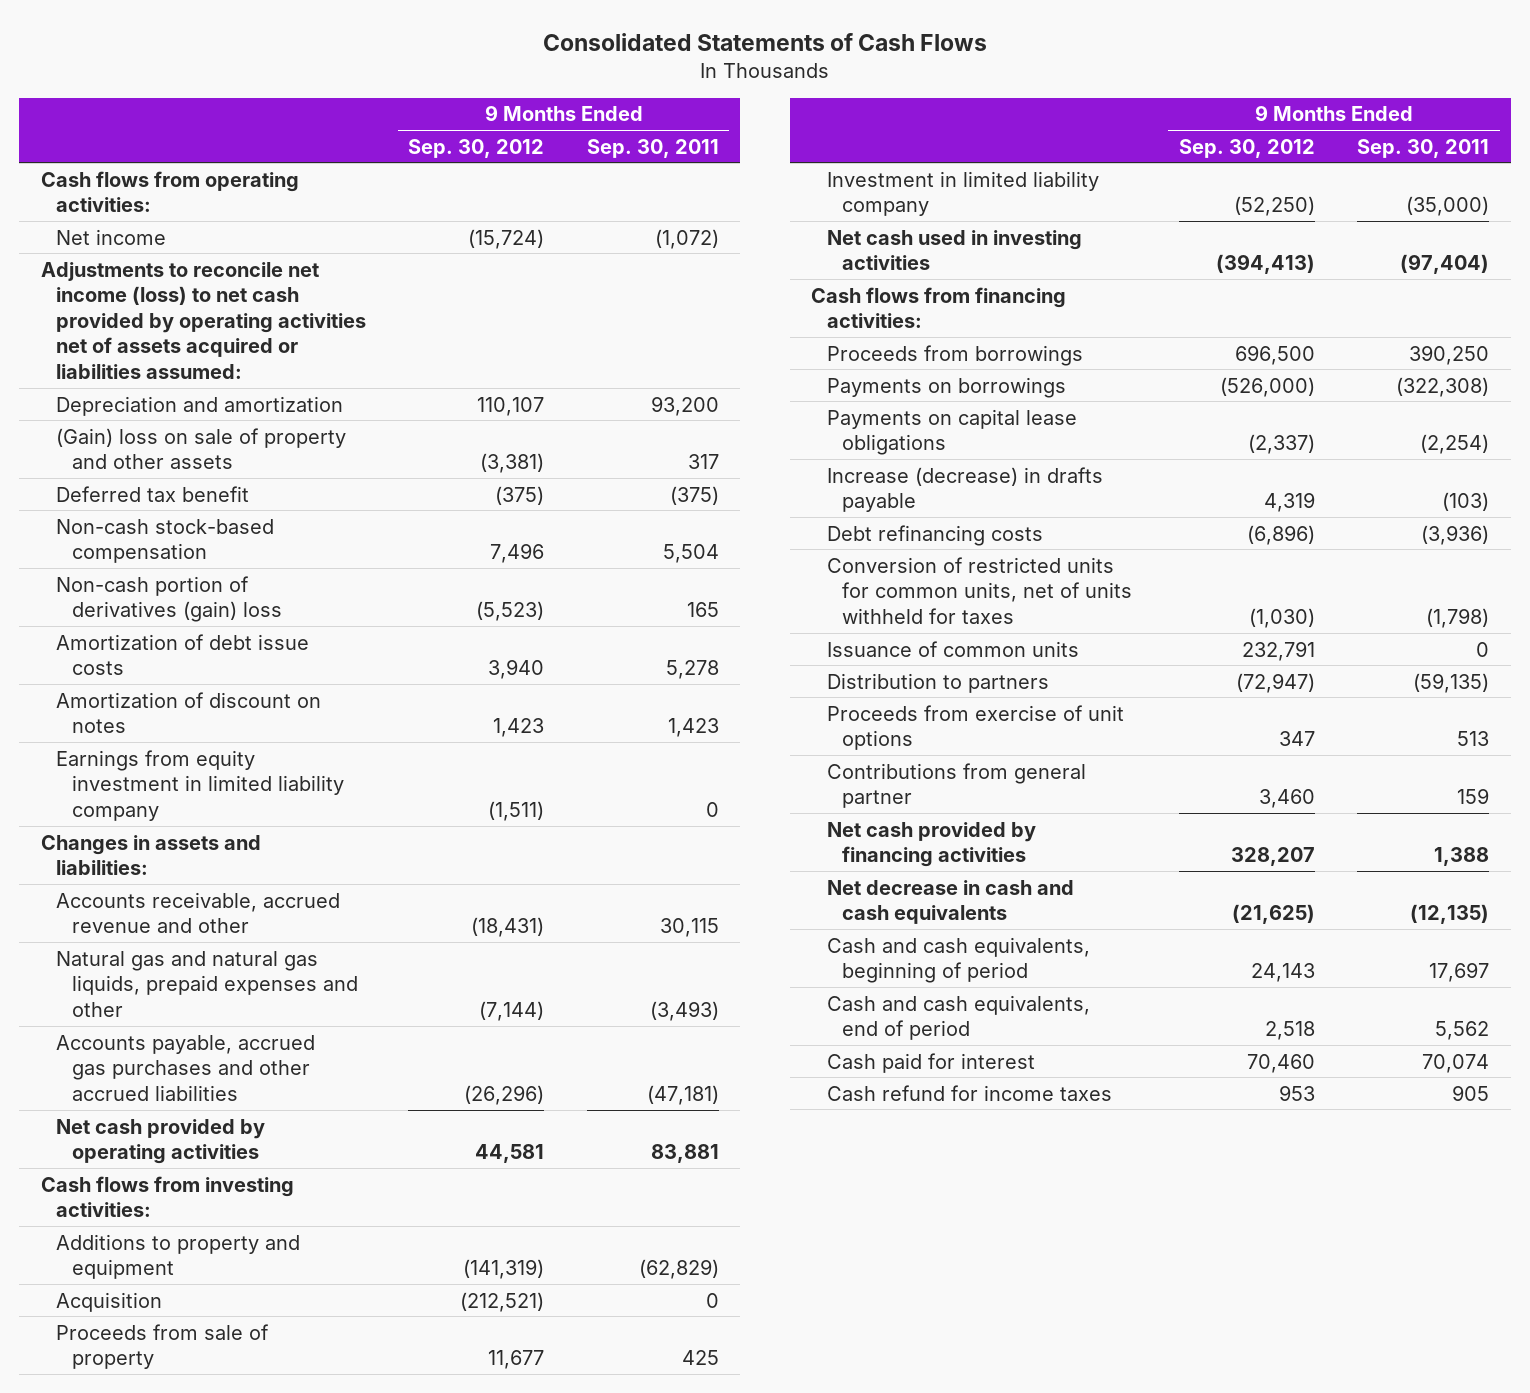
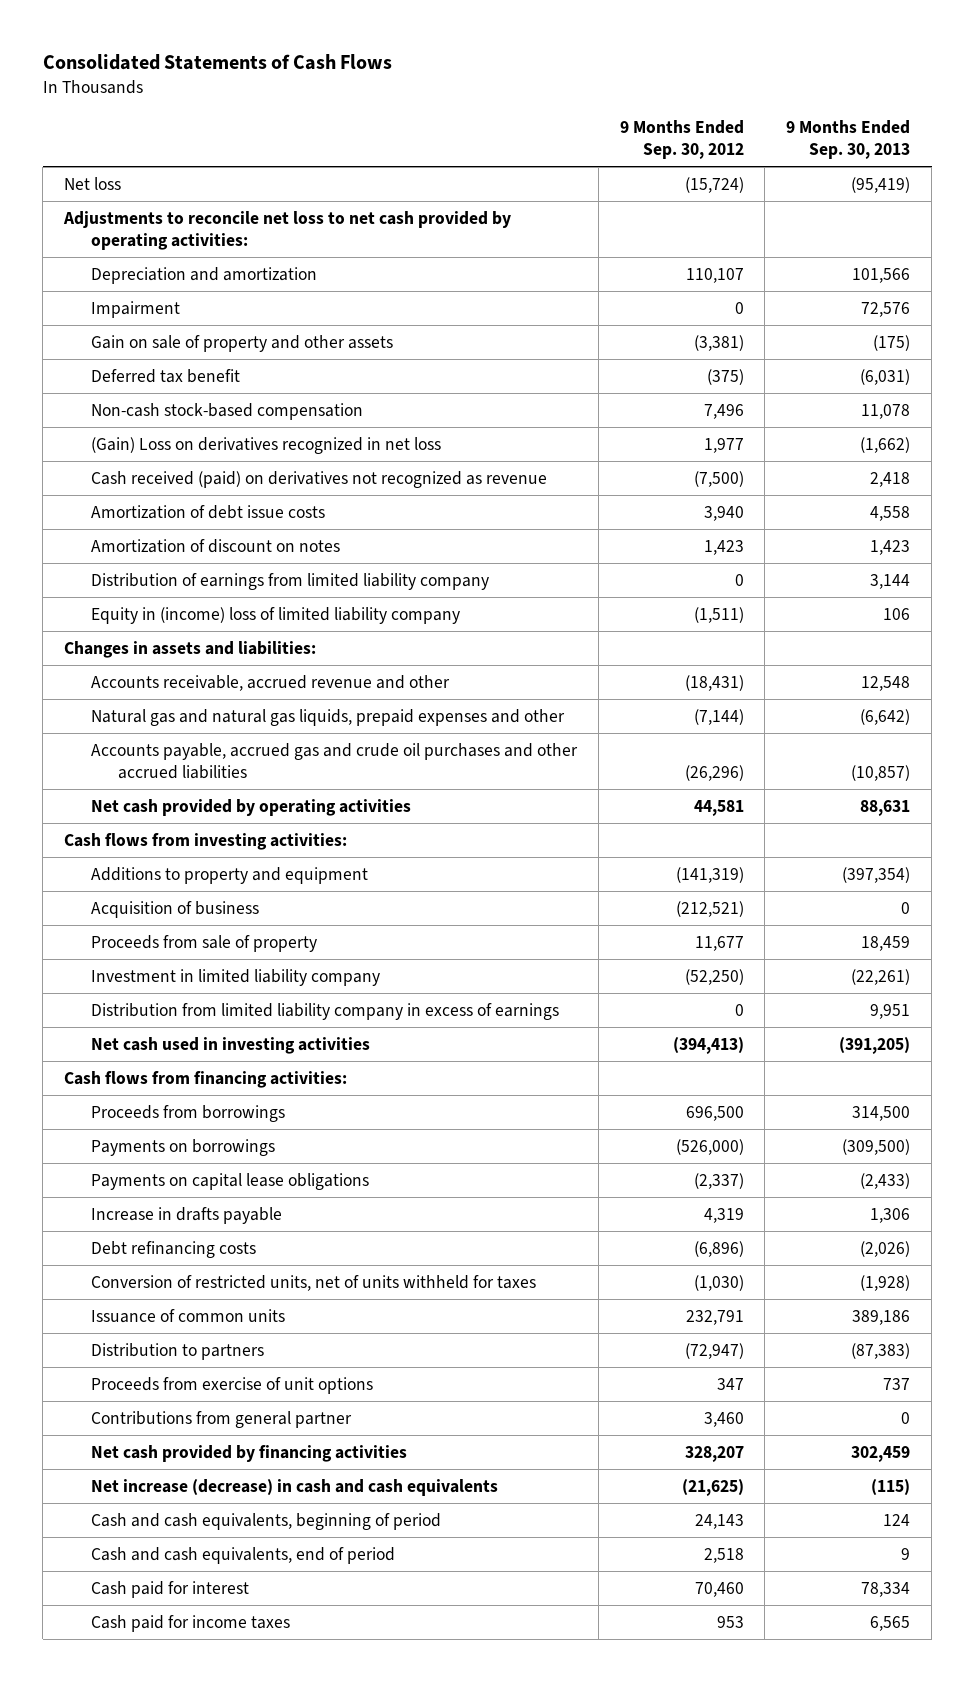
[586,138,719,158] Sep. 30, 2011 -> none
none -> [786,120,911,159] 9 Months Ended Sep. 30, 2013
[40,170,299,213] Cash flows from operating activities: -> none
[56,228,167,245] Net income -> [63,176,121,190] Net loss
[40,261,367,379] Adjustments to reconcile net income (loss) to net cash provided by operating activities net of assets acquired or liabilities assumed: -> [62,210,511,250] Adjustments to reconcile net loss to net cash provided by operating activities:
none -> [90,300,180,318] Impairment
[56,427,347,470] (Gain) loss on sale of property and other assets -> [90,334,393,352] Gain on sale of property and other assets
[56,575,282,623] Non-cash portion of derivatives (gain) loss -> none
none -> [90,436,441,454] (Gain) Loss on derivatives recognized in net loss
none -> [90,470,547,488] Cash received (paid) on derivatives not recognized as revenue
none -> [90,572,489,590] Distribution of earnings from limited liability company
[56,749,344,821] Earnings from equity investment in limited liability company -> [90,606,460,624] Equity in (income) loss of limited liability company
[56,1034,316,1101] Accounts payable, accrued gas purchases and other accrued liabilities -> [90,742,578,779] Accounts payable, accrued gas and crude oil purchases and other accrued liabilities
[56,1291,163,1312] Acquisition -> [90,900,259,918] Acquisition of business
none -> [90,1002,559,1020] Distribution from limited liability company in excess of earnings
[826,466,1103,513] Increase (decrease) in drafts payable -> [90,1206,282,1224] Increase in drafts payable
[826,556,1133,624] Conversion of restricted units for common units, net of units withheld for taxes -> [90,1274,536,1291] Conversion of restricted units, net of units withheld for taxes
[826,879,1074,925] Net decrease in cash and cash equivalents -> [90,1478,498,1496] Net increase (decrease) in cash and cash equivalents
[826,1084,1112,1101] Cash refund for income taxes -> [90,1614,290,1632] Cash paid for income taxes

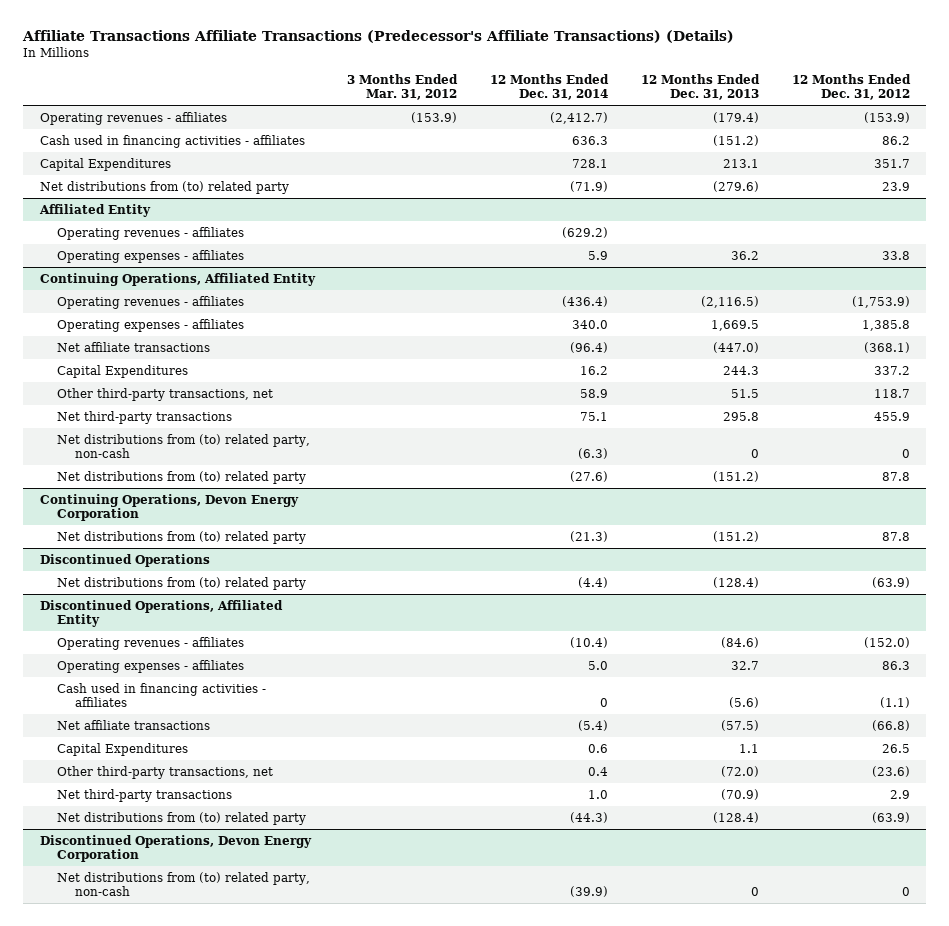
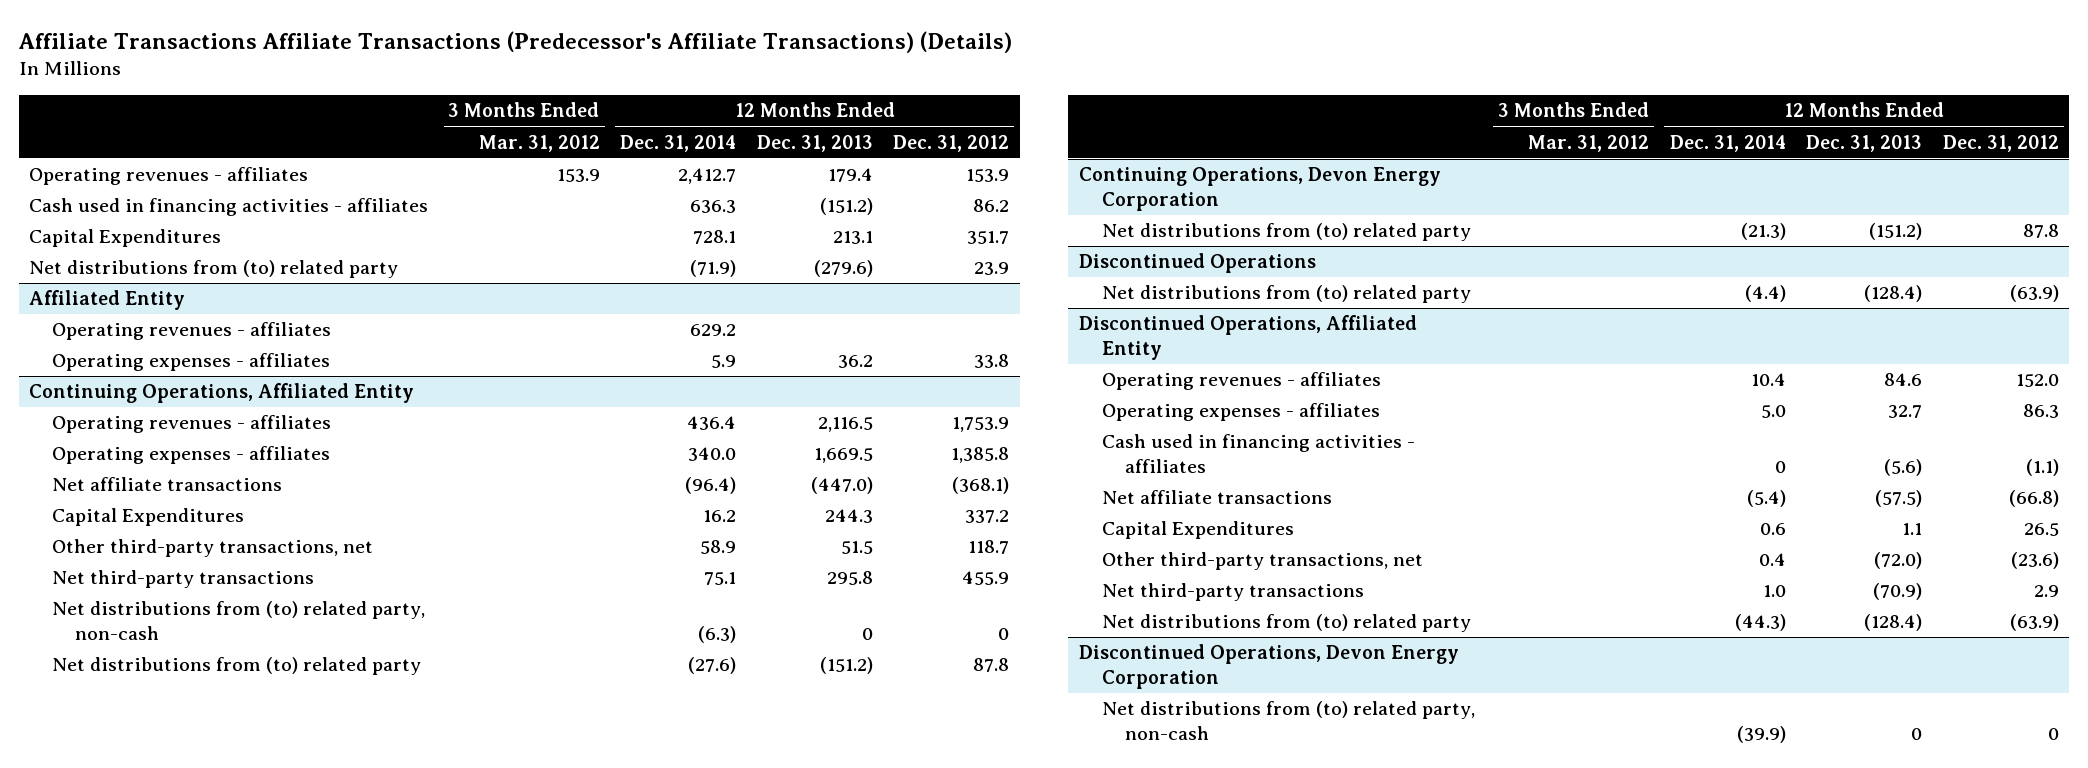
[411,111,458,123] (153.9) -> [556,169,600,183] 153.9
[550,111,609,124] (2,412.7) -> [678,168,737,185] 2,412.7
[712,111,759,123] (179.4) -> [827,168,873,183] 179.4
[863,111,910,123] (153.9) -> [966,169,1010,183] 153.9
[562,226,609,238] (629.2) -> [690,324,737,337] 629.2
[562,295,609,307] (436.4) -> [687,416,737,431] 436.4
[700,295,759,308] (2,116.5) -> [817,417,873,433] 2,116.5
[851,295,910,308] (1,753.9) -> [952,417,1010,433] 1,753.9
[570,636,609,648] (10.4) -> [1750,373,1786,387] 10.4
[720,636,759,648] (84.6) -> [1884,373,1923,387] 84.6
[863,636,910,648] (152.0) -> [2015,374,2059,388] 152.0

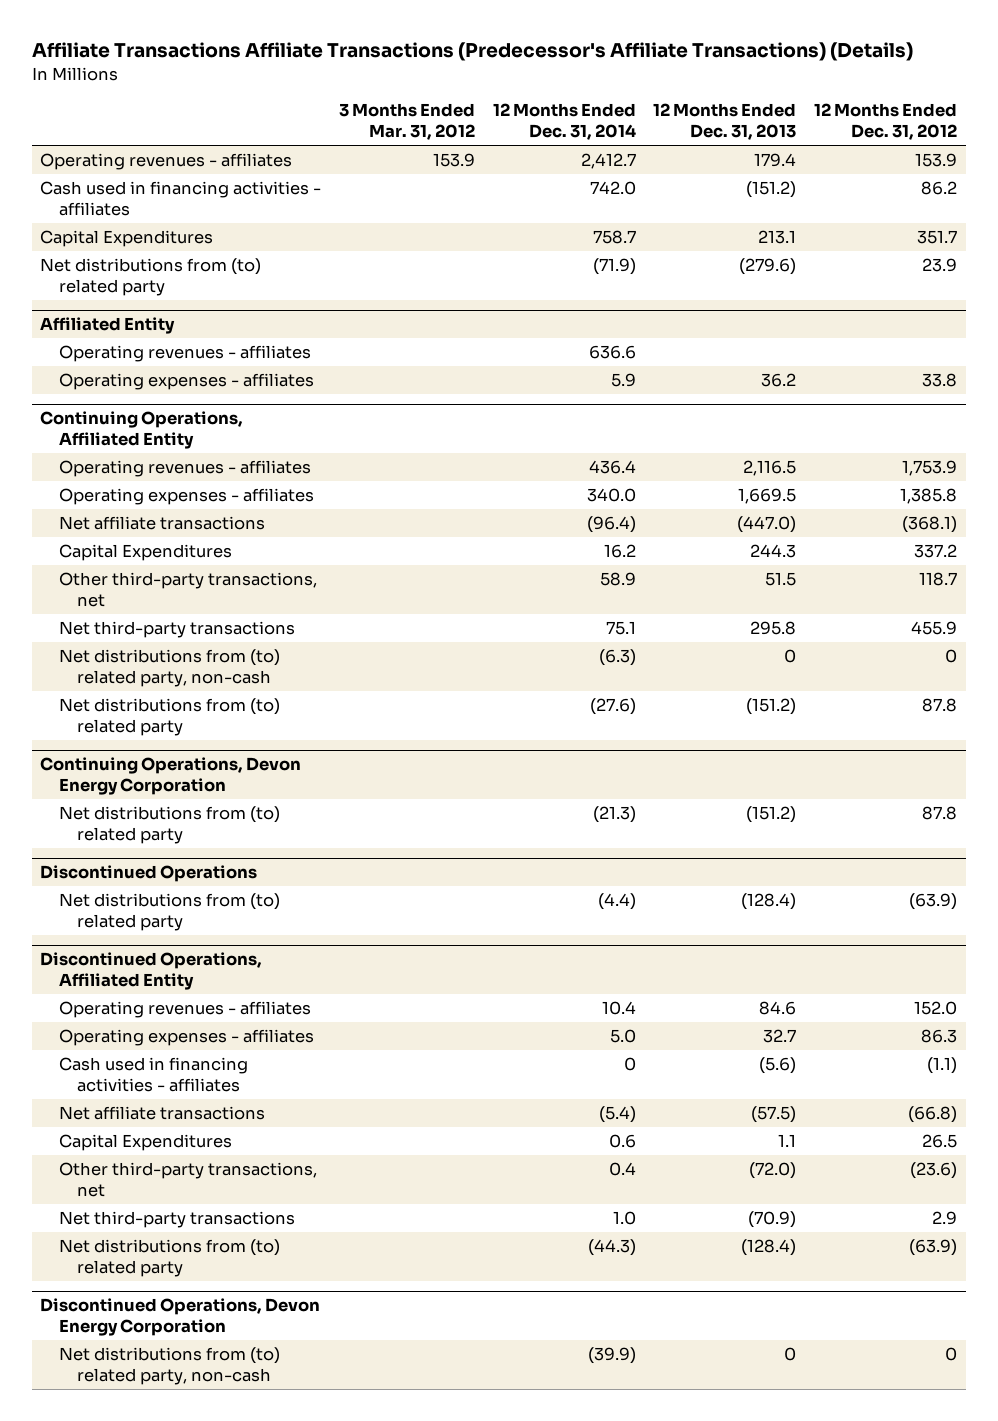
[690,200,737,214] 636.3 -> [589,180,636,195] 742.0
[693,230,737,245] 728.1 -> [592,229,636,244] 758.7
[690,324,737,337] 629.2 -> [588,344,636,359] 636.6

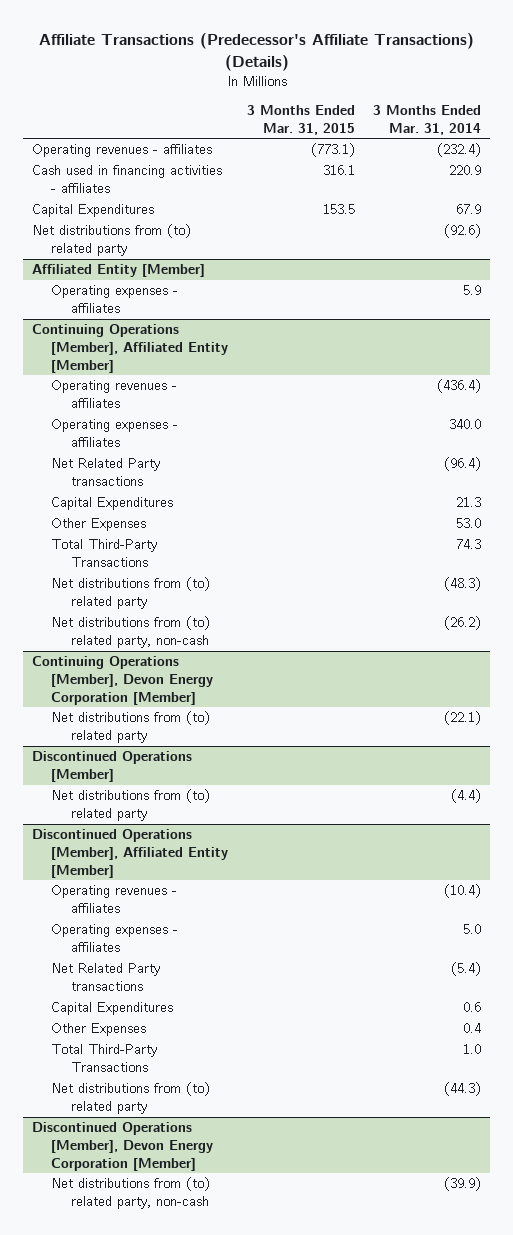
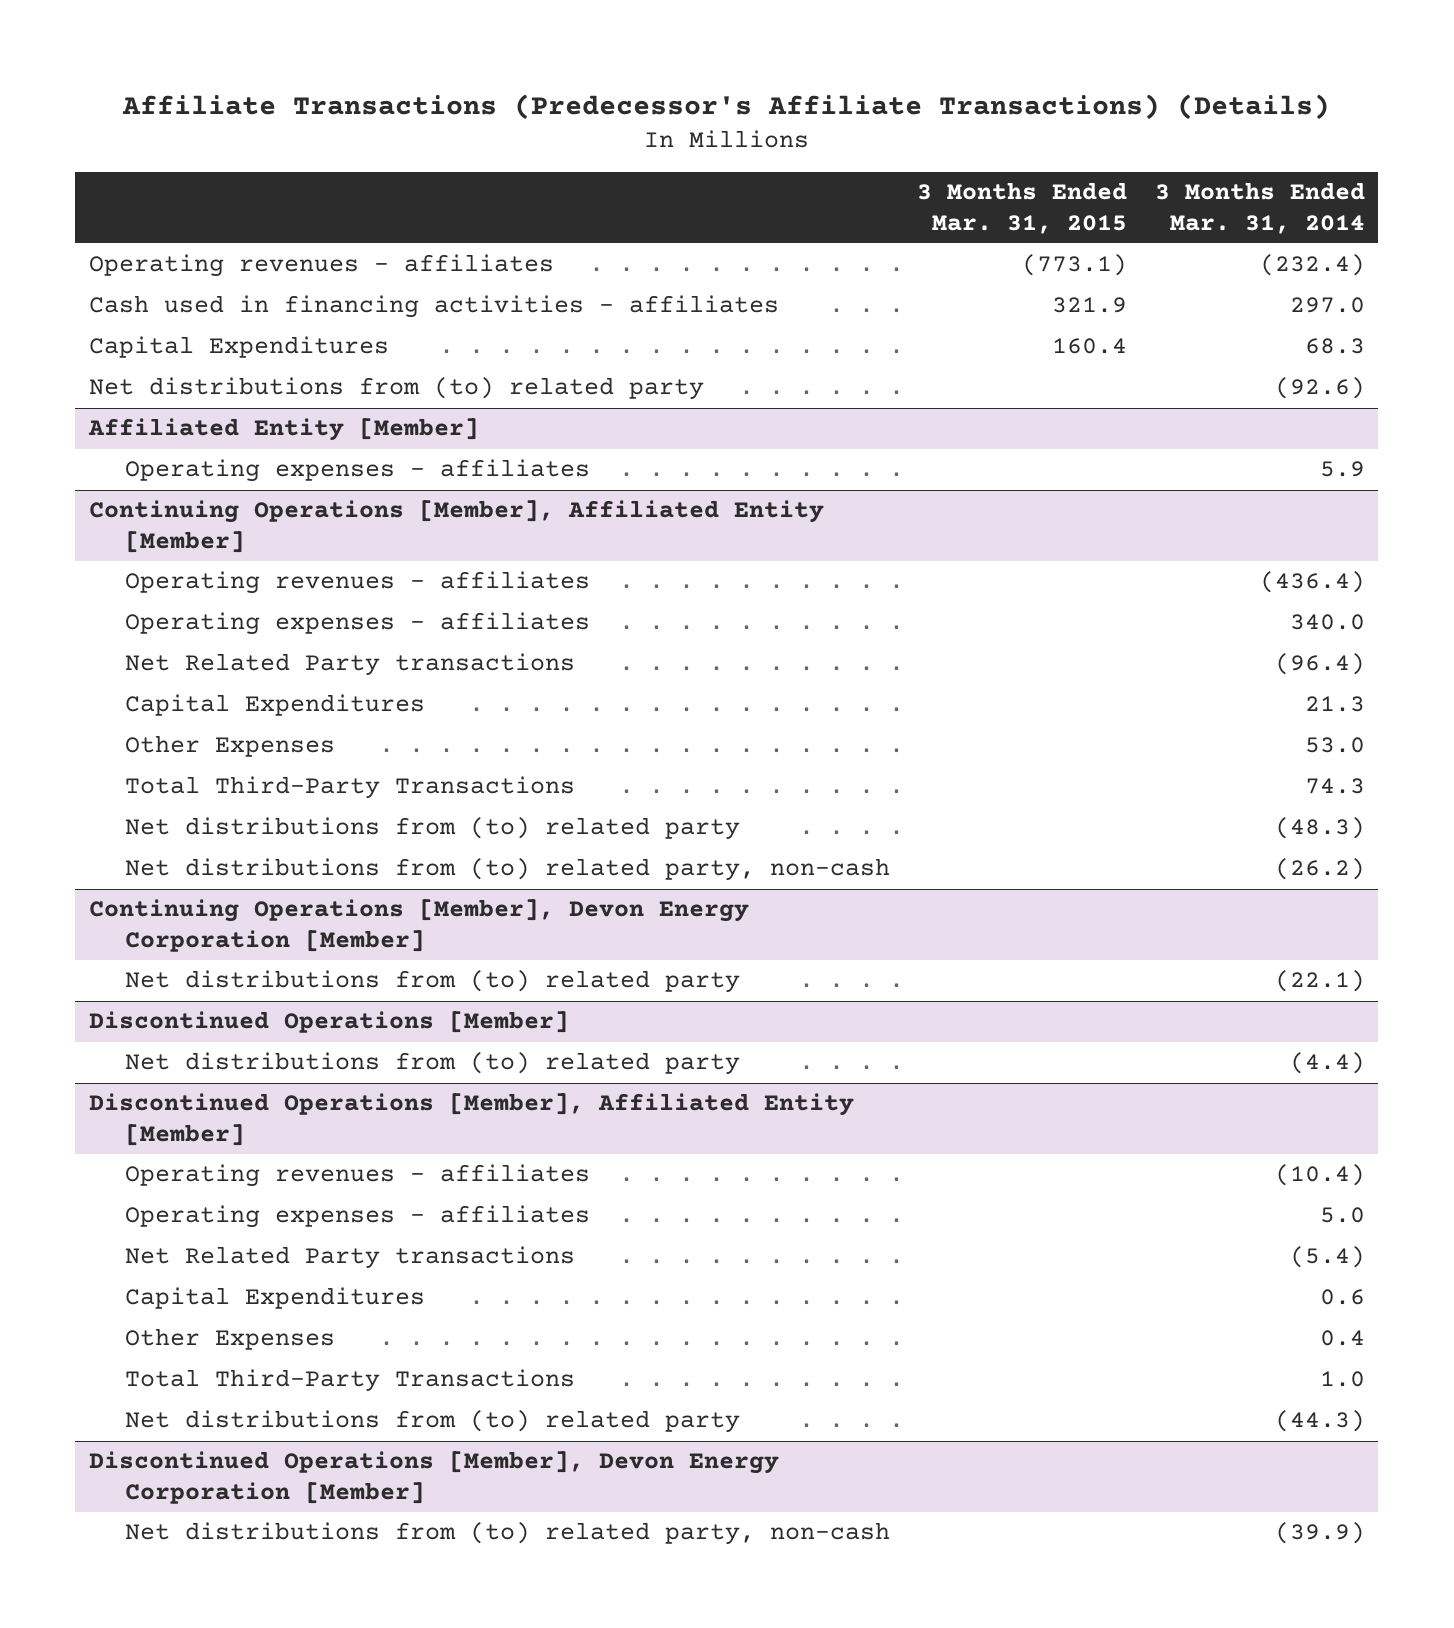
[322,165,355,176] 316.1 -> [1052,297,1128,314] 321.9
[448,165,481,176] 220.9 -> [1289,297,1365,314] 297.0
[322,204,355,215] 153.5 -> [1052,338,1128,355] 160.4
[455,204,481,215] 67.9 -> [1304,338,1365,355] 68.3

